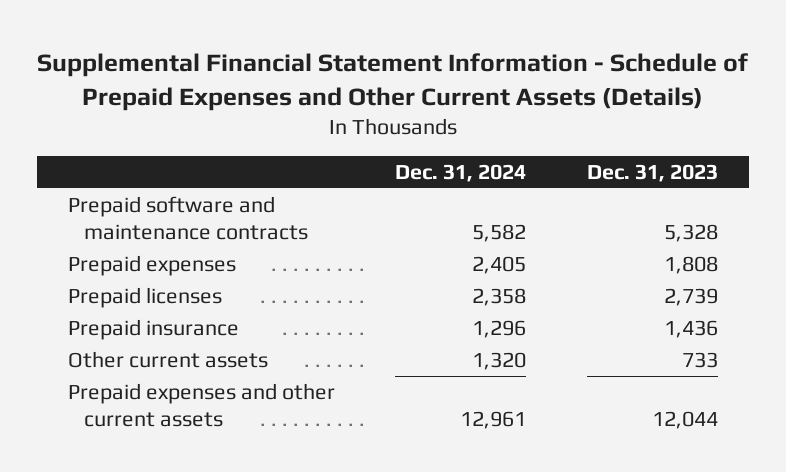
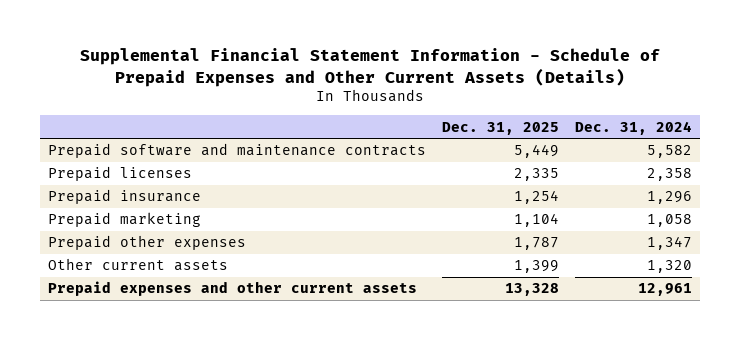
[587,163,719,182] Dec. 31, 2023 -> none
none -> [441,121,559,135] Dec. 31, 2025
[67,255,236,277] Prepaid expenses -> none
none -> [47,212,201,228] Prepaid marketing
none -> [47,235,246,251] Prepaid other expenses

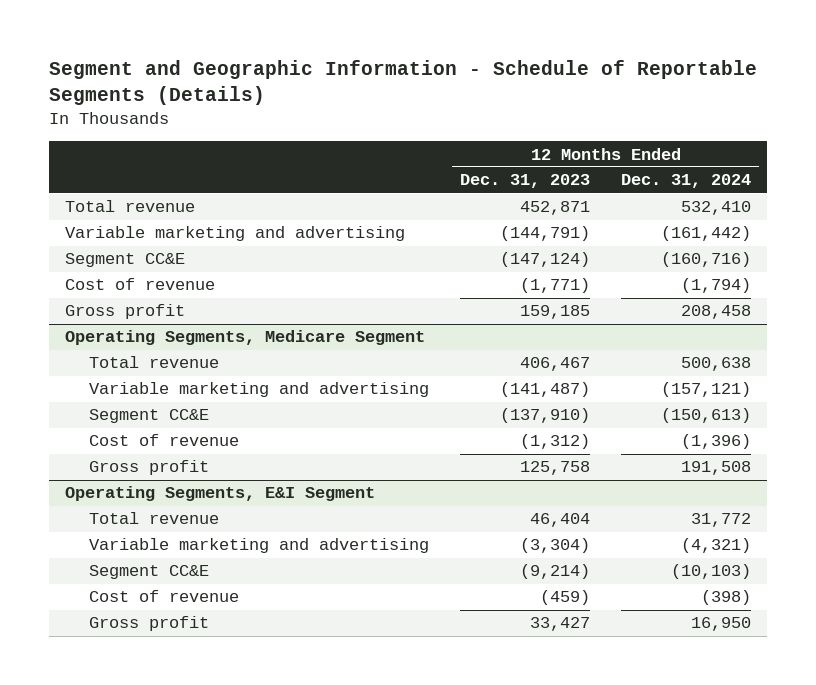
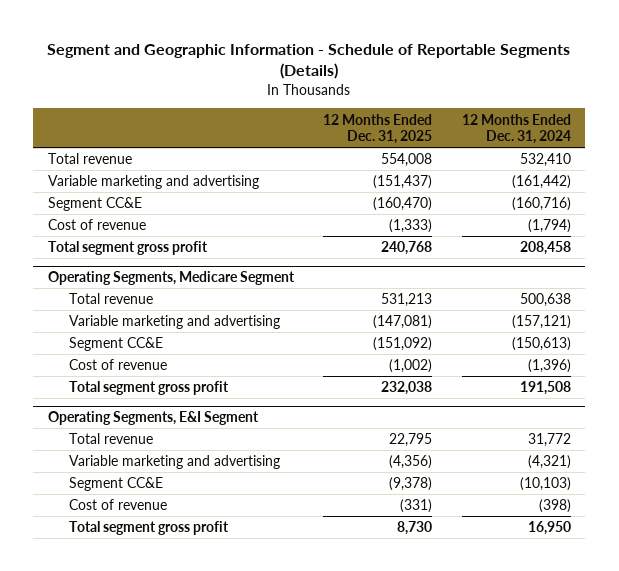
[460,174,591,189] Dec. 31, 2023 -> none
none -> [323,113,433,145] 12 Months Ended Dec. 31, 2025
[64,304,185,320] Gross profit -> [47,241,208,256] Total segment gross profit
[88,460,209,476] Gross profit -> [69,381,230,396] Total segment gross profit
[88,616,209,632] Gross profit -> [69,521,230,536] Total segment gross profit

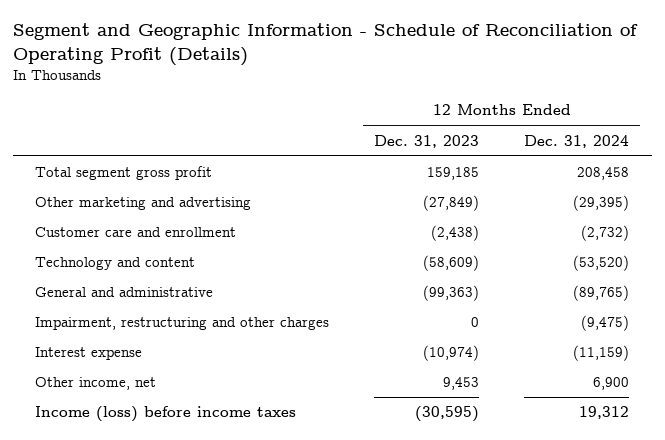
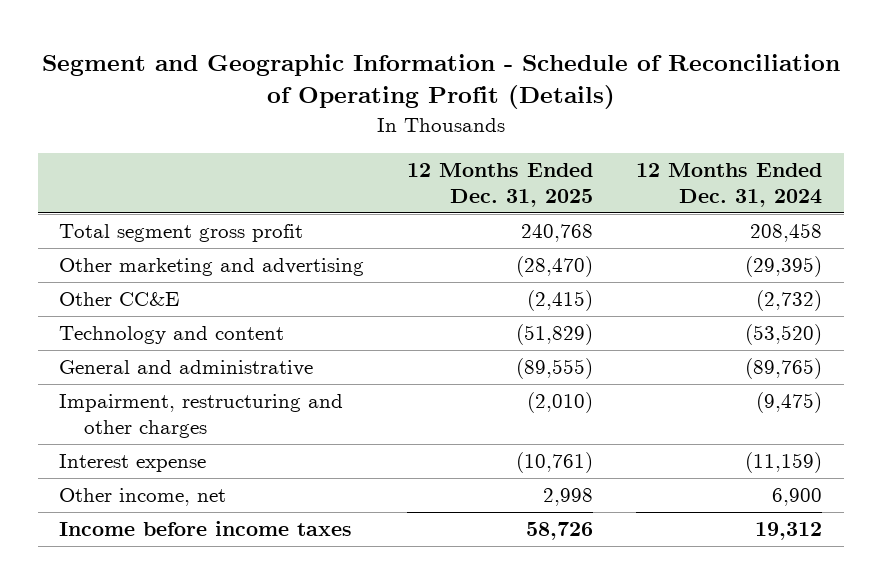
[374,134,480,148] Dec. 31, 2023 -> none
none -> [407,163,594,207] 12 Months Ended Dec. 31, 2025
[35,227,237,238] Customer care and enrollment -> [59,292,180,307] Other CC&E
[35,406,297,423] Income (loss) before income taxes -> [59,521,353,537] Income before income taxes

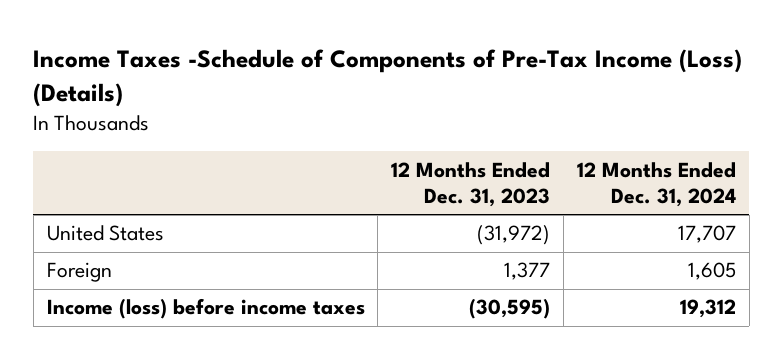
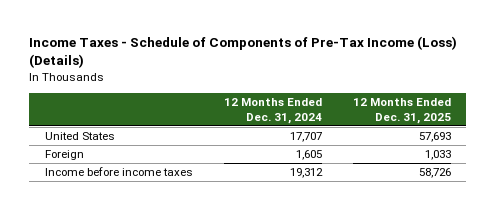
[33,48,743,107] Income Taxes -Schedule of Components of Pre-Tax Income (Loss) (Details) -> [29,36,458,69] Income Taxes - Schedule of Components of Pre-Tax Income (Loss) (Details)
[391,161,551,208] 12 Months Ended Dec. 31, 2023 -> none
none -> [352,98,451,124] 12 Months Ended Dec. 31, 2025
[46,298,365,320] Income (loss) before income taxes -> [44,167,193,177] Income before income taxes

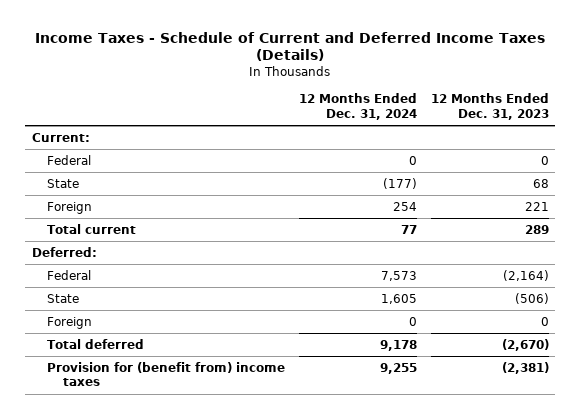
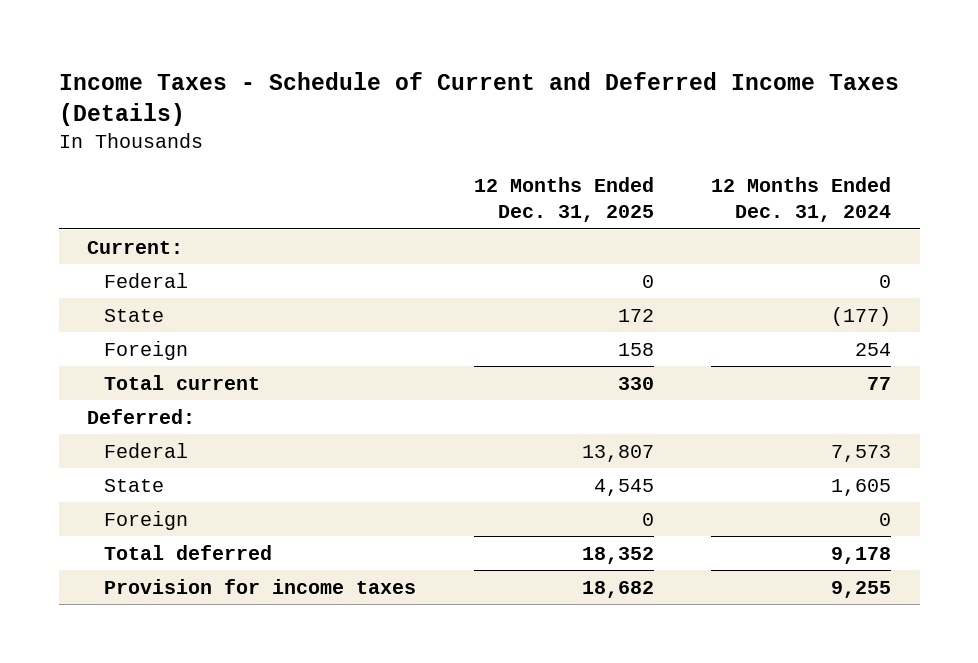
[430,93,549,120] 12 Months Ended Dec. 31, 2023 -> none
none -> [473,177,654,223] 12 Months Ended Dec. 31, 2025
[47,361,286,387] Provision for (benefit from) income taxes -> [104,578,417,594] Provision for income taxes

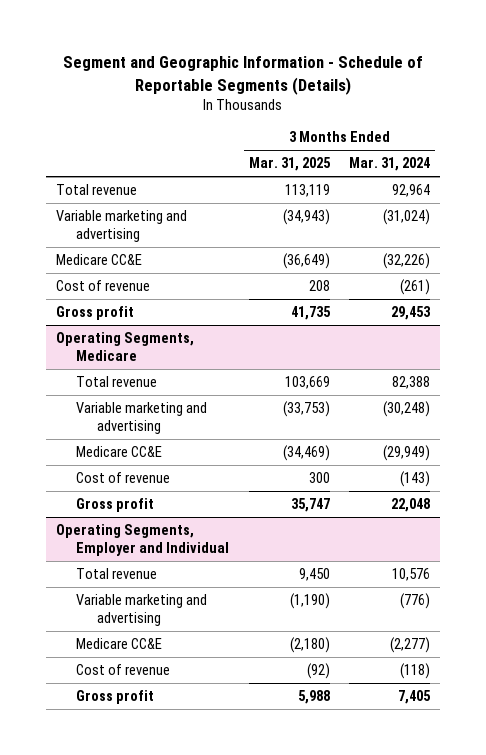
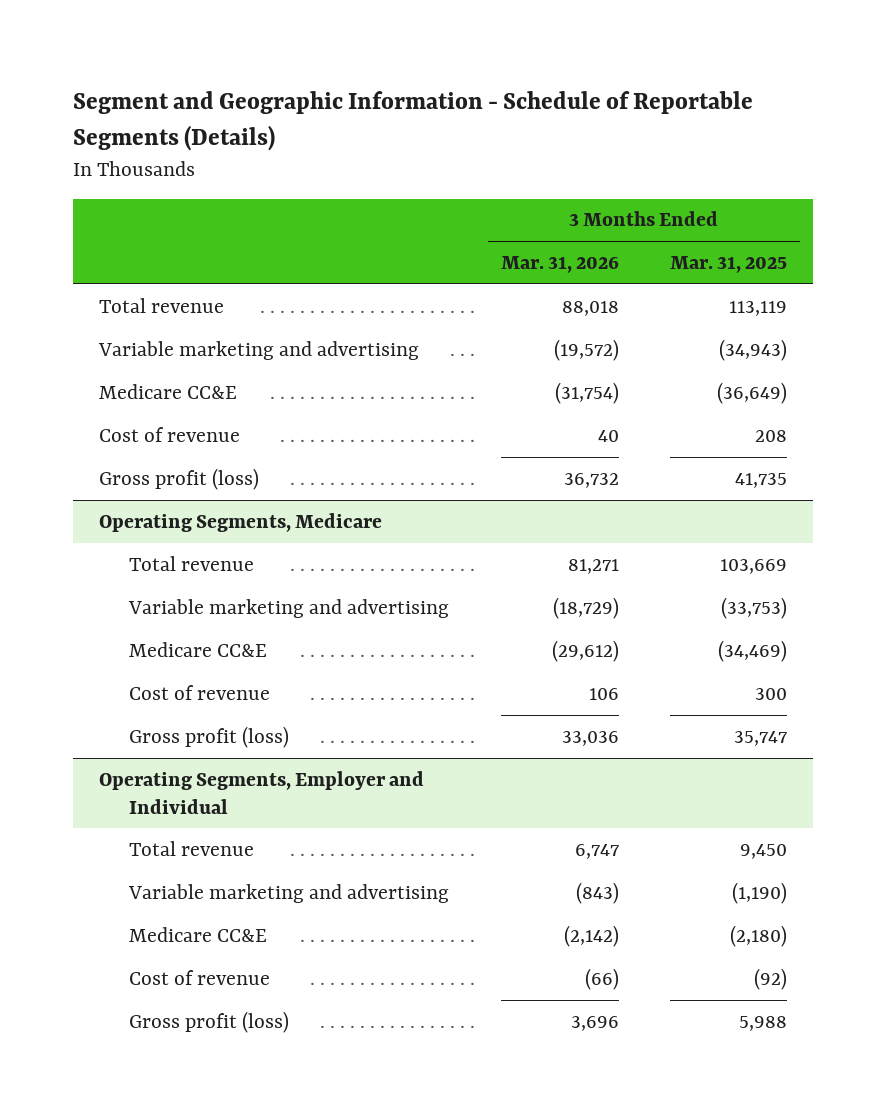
[349,157,431,172] Mar. 31, 2024 -> none
none -> [500,255,619,273] Mar. 31, 2026
[55,306,134,321] Gross profit -> [99,467,260,490] Gross profit (loss)
[76,498,155,513] Gross profit -> [129,725,290,748] Gross profit (loss)
[76,690,155,705] Gross profit -> [129,1010,290,1033] Gross profit (loss)

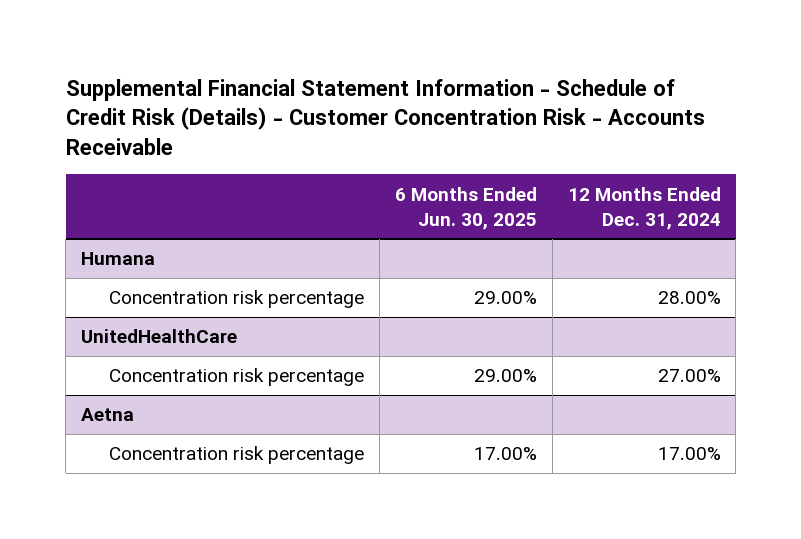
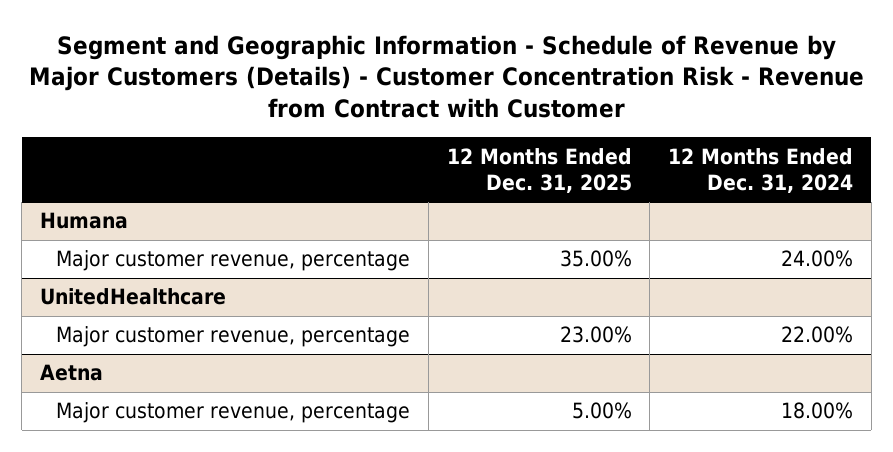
[65,78,705,156] Supplemental Financial Statement Information - Schedule of Credit Risk (Details) - Customer Concentration Risk - Accounts Receivable -> [28,34,864,118] Segment and Geographic Information - Schedule of Revenue by Major Customers (Details) - Customer Concentration Risk - Revenue from Contract with Customer
[395,186,538,230] 6 Months Ended Jun. 30, 2025 -> none
none -> [446,147,632,193] 12 Months Ended Dec. 31, 2025
[109,290,365,309] Concentration risk percentage -> none
[109,368,365,387] Concentration risk percentage -> none
none -> [56,250,411,272] Major customer revenue, percentage
[80,329,237,344] UnitedHealthCare -> [40,288,227,306] UnitedHealthcare
none -> [56,326,411,348] Major customer revenue, percentage
[109,446,365,465] Concentration risk percentage -> none
none -> [56,402,411,424] Major customer revenue, percentage

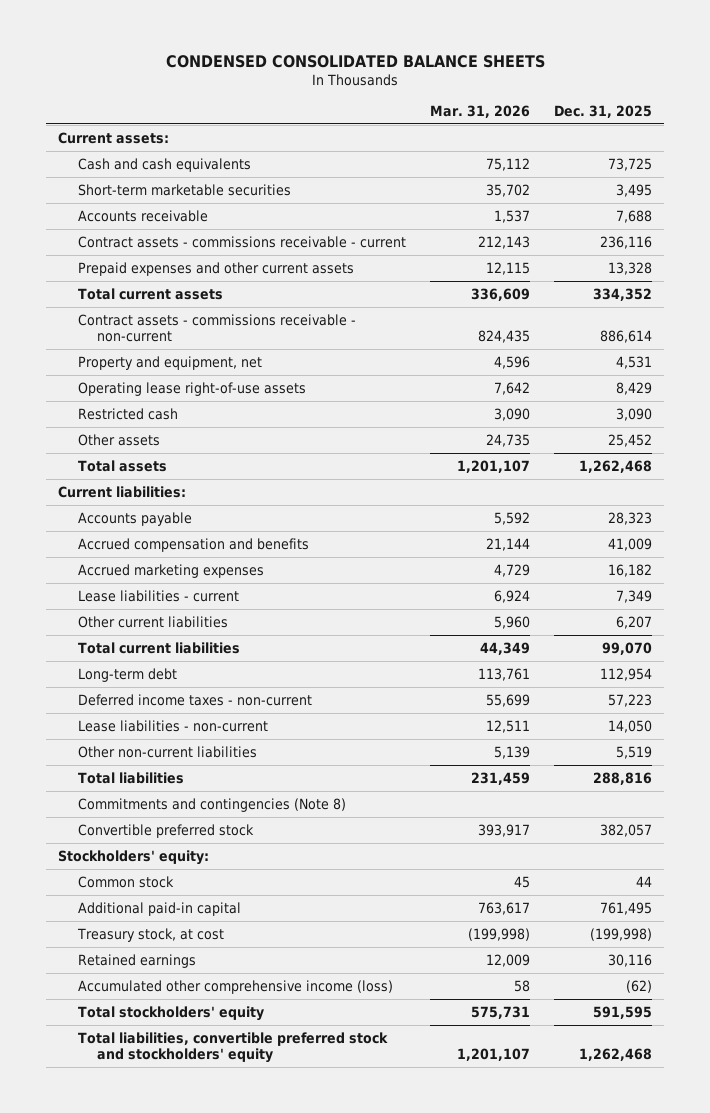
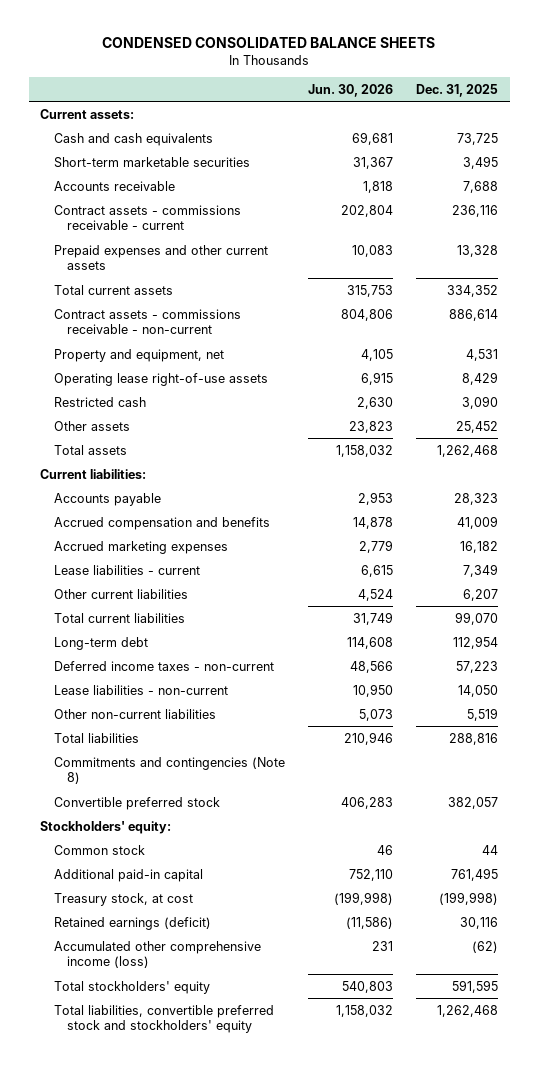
[429,104,530,118] Mar. 31, 2026 -> none
none -> [307,83,393,97] Jun. 30, 2026
[77,953,196,968] Retained earnings -> [53,916,211,930] Retained earnings (deficit)

